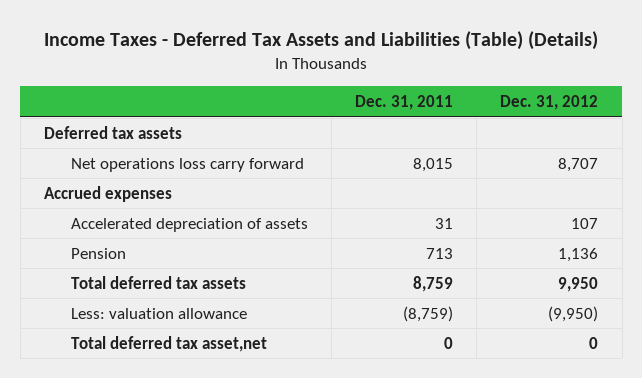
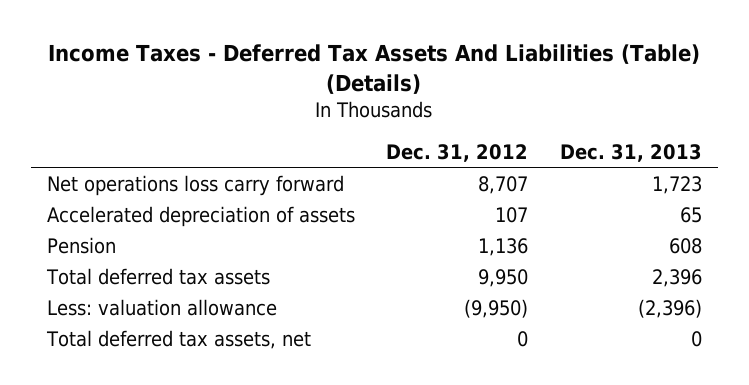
[44,31,599,51] Income Taxes - Deferred Tax Assets and Liabilities (Table) (Details) -> [48,43,701,94] Income Taxes - Deferred Tax Assets And Liabilities (Table) (Details)
[355,94,454,110] Dec. 31, 2011 -> none
none -> [560,143,703,162] Dec. 31, 2013
[43,125,182,139] Deferred tax assets -> none
[43,185,172,202] Accrued expenses -> none
[70,335,267,352] Total deferred tax asset,net -> [45,329,311,349] Total deferred tax assets, net

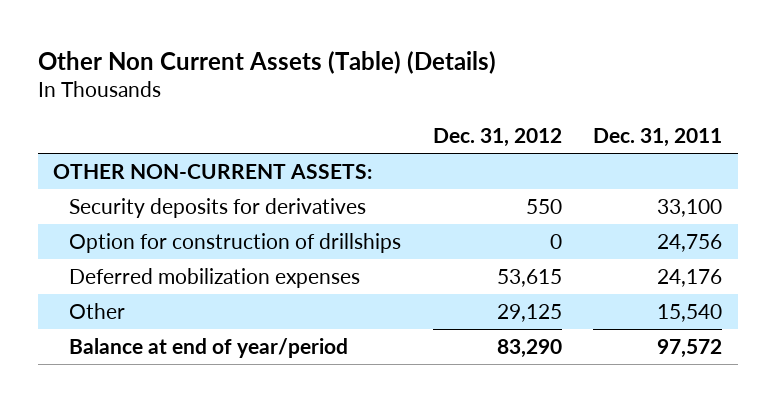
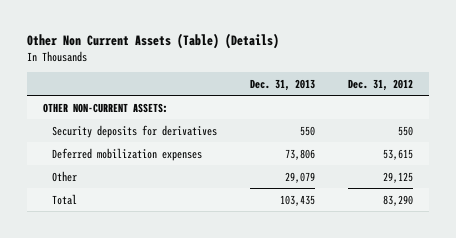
[592,128,722,148] Dec. 31, 2011 -> none
none -> [250,78,316,91] Dec. 31, 2013
[69,233,402,254] Option for construction of drillships -> none
[69,338,349,359] Balance at end of year/period -> [52,193,78,205] Total

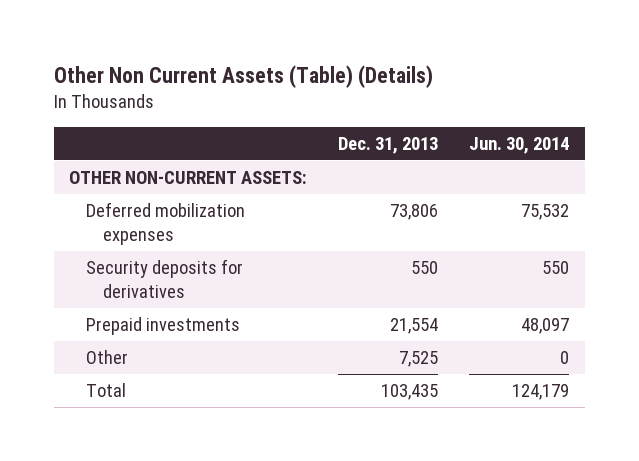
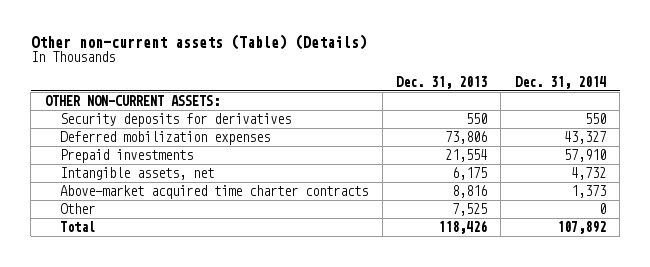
[53,65,433,89] Other Non Current Assets (Table) (Details) -> [30,33,367,50] Other non-current assets (Table) (Details)
[469,137,570,155] Jun. 30, 2014 -> none
none -> [514,76,606,90] Dec. 31, 2014
[86,201,246,246] Deferred mobilization expenses -> [60,130,271,145] Deferred mobilization expenses
none -> [60,166,215,180] Intangible assets, net
none -> [60,184,369,199] Above-market acquired time charter contracts
[381,383,439,400] 103,435 -> [438,219,488,234] 118,426

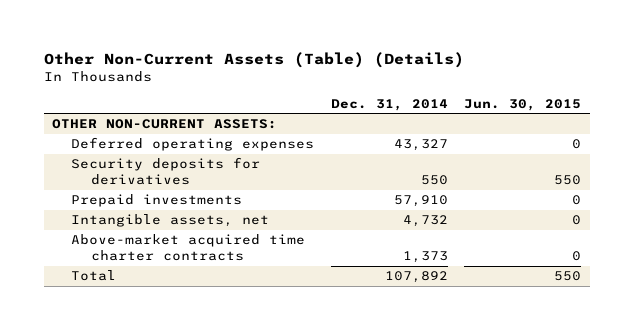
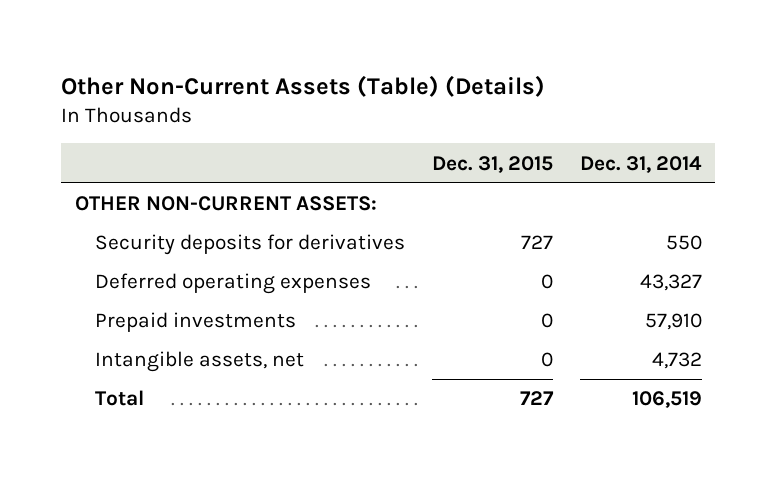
[464,98,582,111] Jun. 30, 2015 -> none
none -> [431,155,553,173] Dec. 31, 2015
[71,137,315,152] Deferred operating expenses -> [94,273,371,295] Deferred operating expenses
[71,234,306,262] Above-market acquired time charter contracts -> none
[384,271,448,284] 107,892 -> [631,391,702,409] 106,519

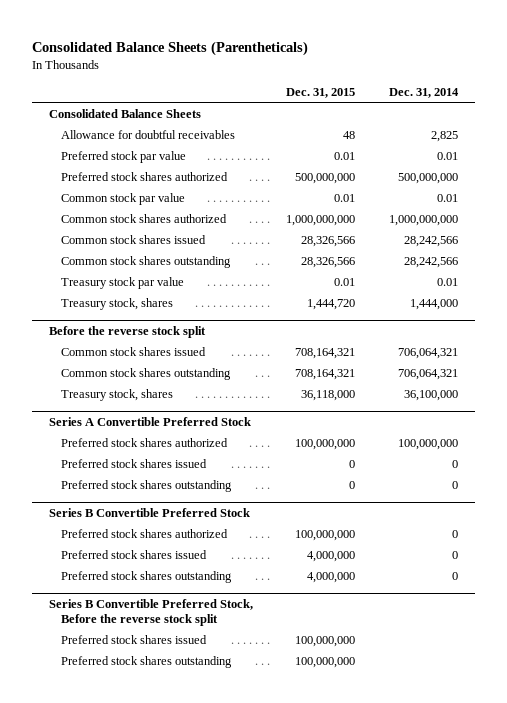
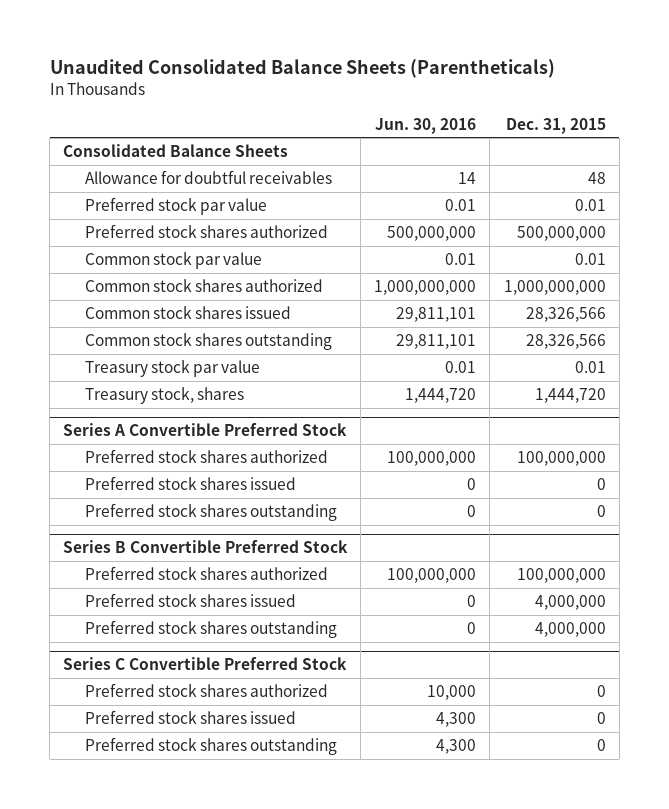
[32,40,309,56] Consolidated Balance Sheets (Parentheticals) -> [49,59,555,79] Unaudited Consolidated Balance Sheets (Parentheticals)
[388,88,459,99] Dec. 31, 2014 -> none
none -> [375,117,477,134] Jun. 30, 2016
[48,325,206,338] Before the reverse stock split -> none
[61,346,207,356] Common stock shares issued -> none
[61,367,232,380] Common stock shares outstanding -> none
[61,388,174,401] Treasury stock, shares -> none
[48,598,253,626] Series B Convertible Preferred Stock, Before the reverse stock split -> none
none -> [63,657,348,671] Series C Convertible Preferred Stock
none -> [84,682,328,697] Preferred stock shares authorized
[295,635,356,647] 100,000,000 -> [596,711,606,724] 0
[295,656,356,668] 100,000,000 -> [596,738,606,751] 0

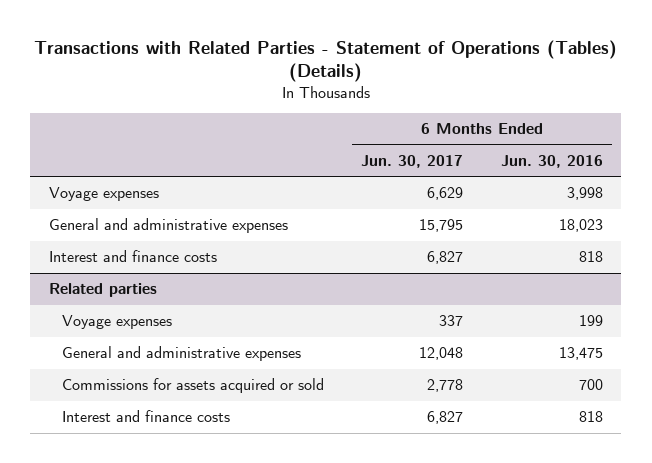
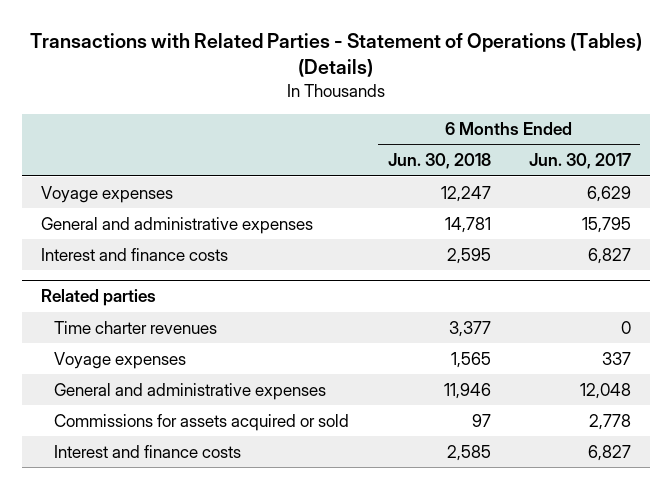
[500,155,603,169] Jun. 30, 2016 -> none
none -> [387,153,491,170] Jun. 30, 2018
none -> [54,320,218,334] Time charter revenues

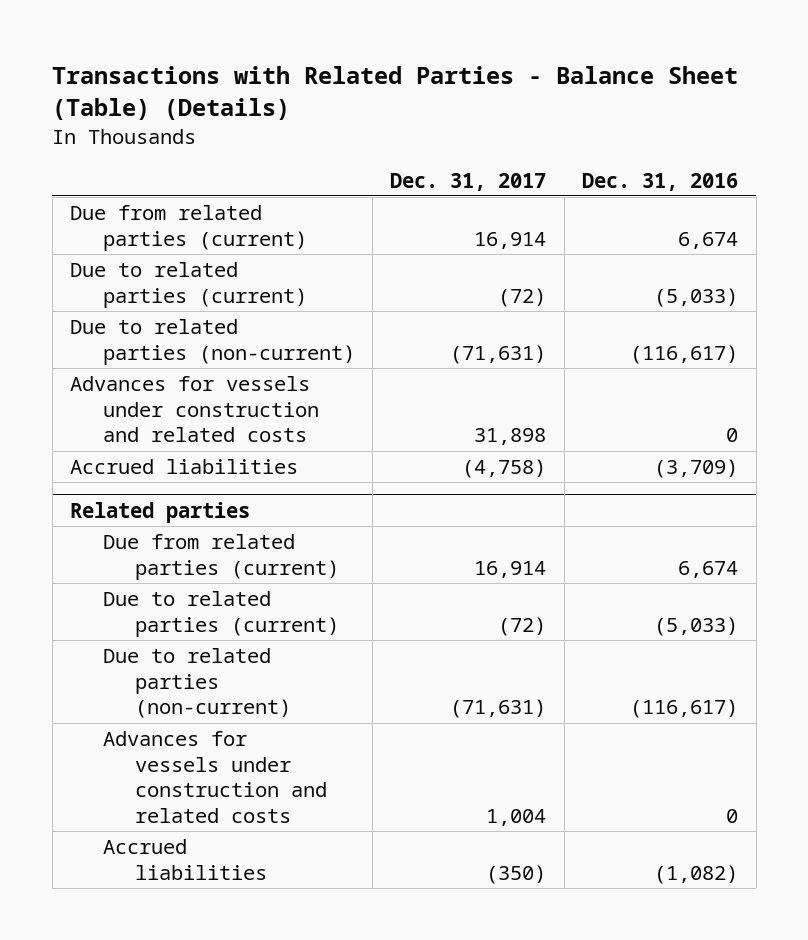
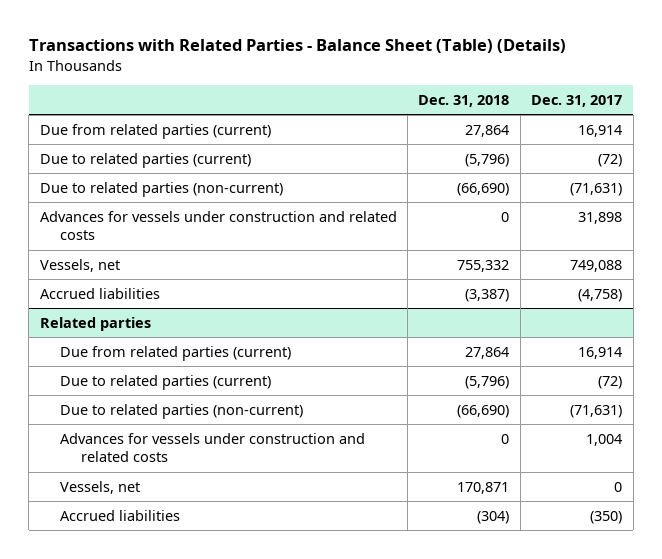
[582,172,739,191] Dec. 31, 2016 -> none
none -> [418,94,510,107] Dec. 31, 2018
none -> [39,258,120,272] Vessels, net
none -> [60,480,141,494] Vessels, net

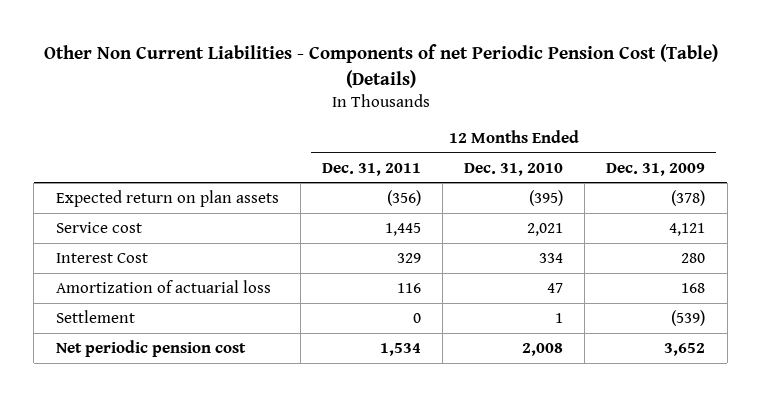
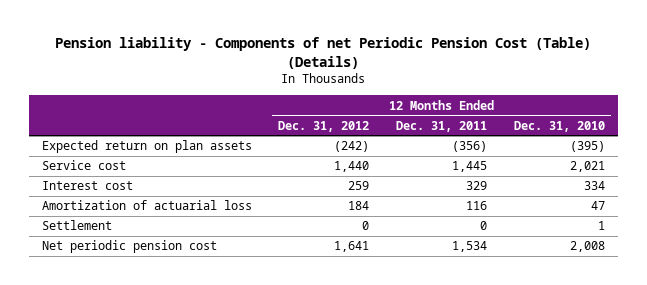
[43,44,718,88] Other Non Current Liabilities - Components of net Periodic Pension Cost (Table) (Details) -> [55,36,592,69] Pension liability - Components of net Periodic Pension Cost (Table) (Details)
[606,162,706,176] Dec. 31, 2009 -> none
none -> [278,120,370,132] Dec. 31, 2012
[55,252,148,263] Interest Cost -> [41,181,133,191] Interest cost

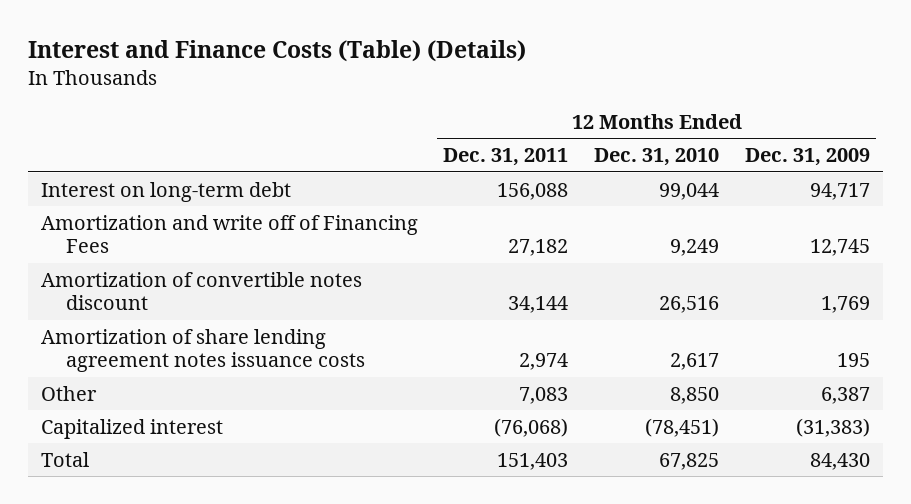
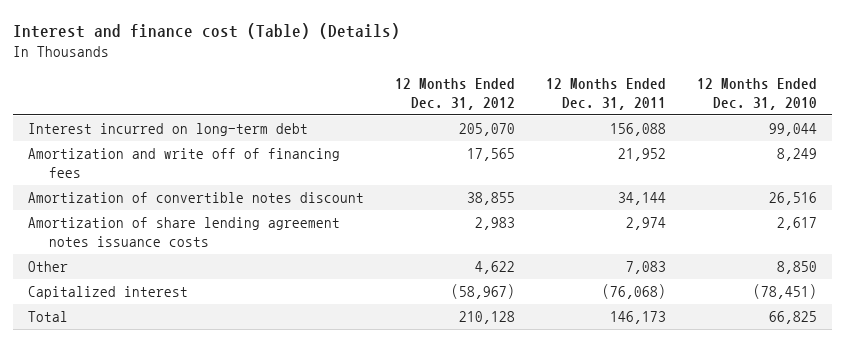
[27,40,526,63] Interest and Finance Costs (Table) (Details) -> [13,23,401,40] Interest and finance cost (Table) (Details)
[745,148,871,167] Dec. 31, 2009 -> none
none -> [395,78,516,110] 12 Months Ended Dec. 31, 2012
[40,181,291,202] Interest on long-term debt -> [28,123,309,137] Interest incurred on long-term debt
[40,214,418,254] Amortization and write off of Financing Fees -> [28,148,341,179] Amortization and write off of financing fees
[508,239,569,257] 27,182 -> [617,148,666,162] 21,952
[670,239,720,257] 9,249 -> [776,148,817,162] 8,249
[497,452,569,470] 151,403 -> [609,311,666,325] 146,173
[659,452,720,470] 67,825 -> [768,311,817,325] 66,825

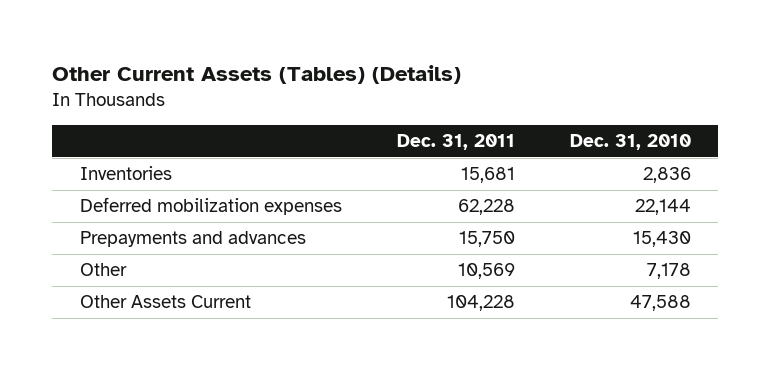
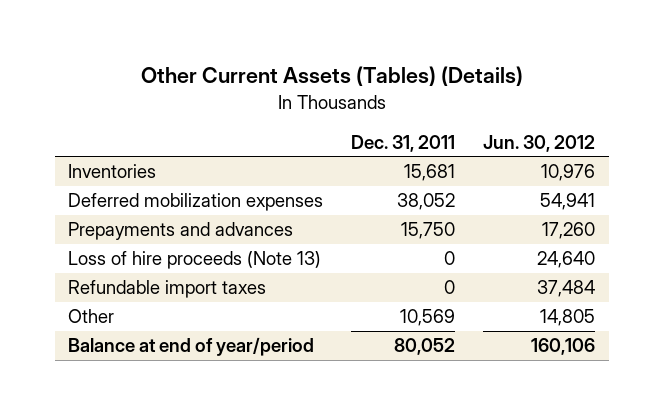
[569,134,691,151] Dec. 31, 2010 -> none
none -> [483,134,596,152] Jun. 30, 2012
[457,199,515,216] 62,228 -> [397,193,456,211] 38,052
none -> [68,251,322,270] Loss of hire proceeds (Note 13)
none -> [68,280,267,299] Refundable import taxes
[79,295,251,309] Other Assets Current -> none
none -> [68,337,315,357] Balance at end of year/period

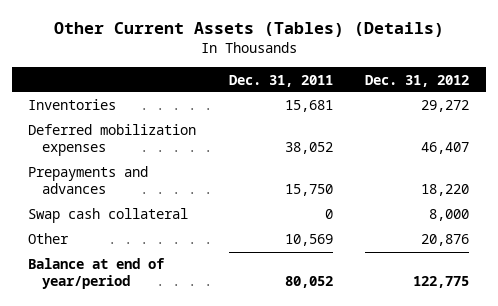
[483,134,596,152] Jun. 30, 2012 -> none
none -> [365,74,470,87] Dec. 31, 2012
[68,251,322,270] Loss of hire proceeds (Note 13) -> none
[68,280,267,299] Refundable import taxes -> none
none -> [28,208,189,224] Swap cash collateral

